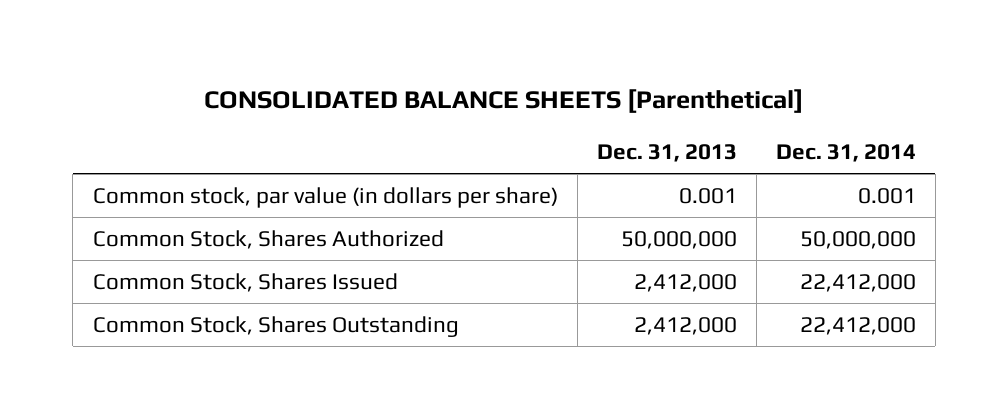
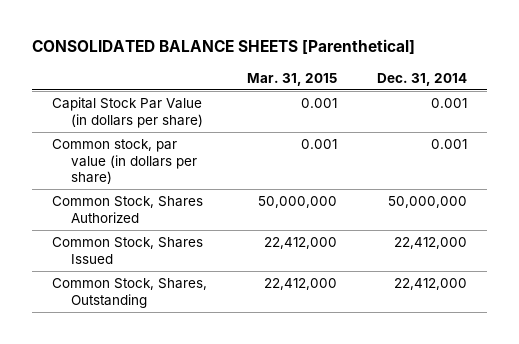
[596,143,737,162] Dec. 31, 2013 -> none
none -> [247,72,338,86] Mar. 31, 2015
none -> [51,96,203,128] Capital Stock Par Value (in dollars per share)
[92,315,459,337] Common Stock, Shares Outstanding -> [51,277,207,308] Common Stock, Shares, Outstanding

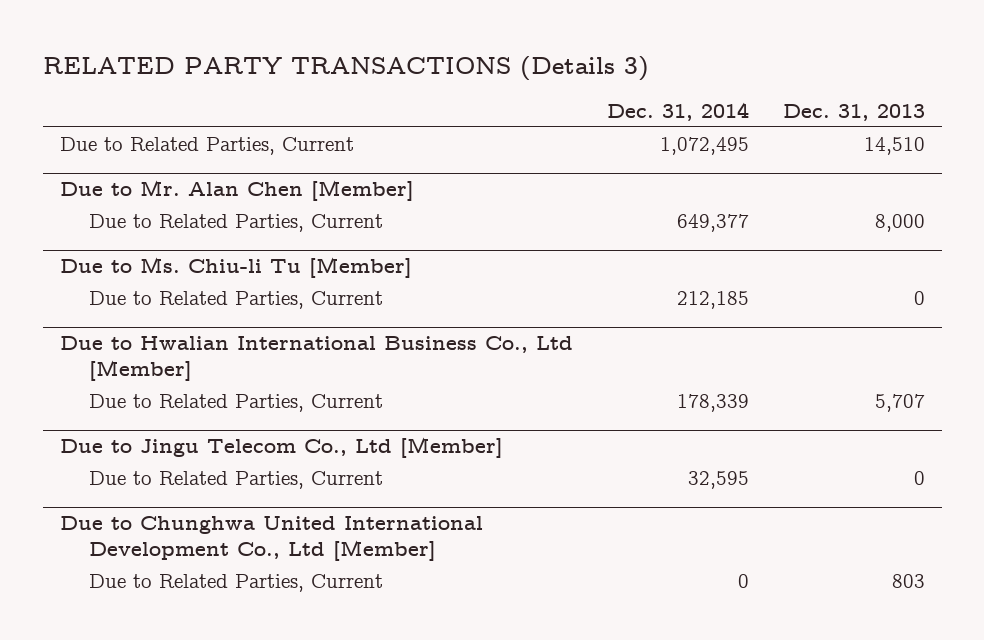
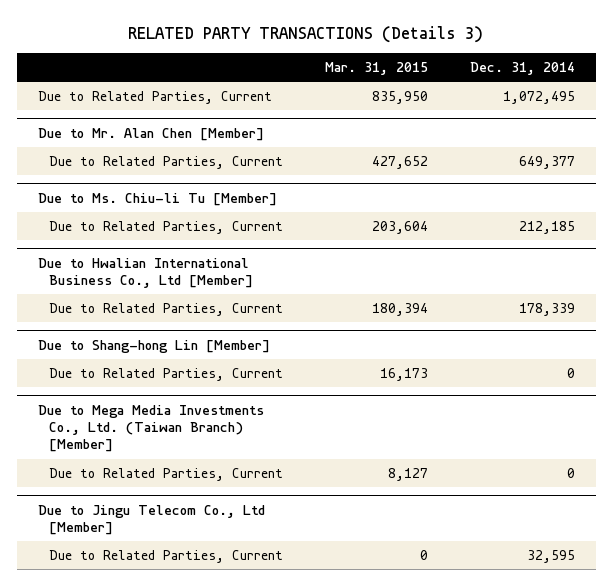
[782,103,925,121] Dec. 31, 2013 -> none
none -> [324,62,428,76] Mar. 31, 2015
none -> [37,339,270,353] Due to Shang-hong Lin [Member]
none -> [48,367,283,381] Due to Related Parties, Current
none -> [37,404,264,453] Due to Mega Media Investments Co., Ltd. (Taiwan Branch) [Member]
none -> [48,467,283,481] Due to Related Parties, Current
[59,516,483,562] Due to Chunghwa United International Development Co., Ltd [Member] -> none
[89,573,384,592] Due to Related Parties, Current -> none

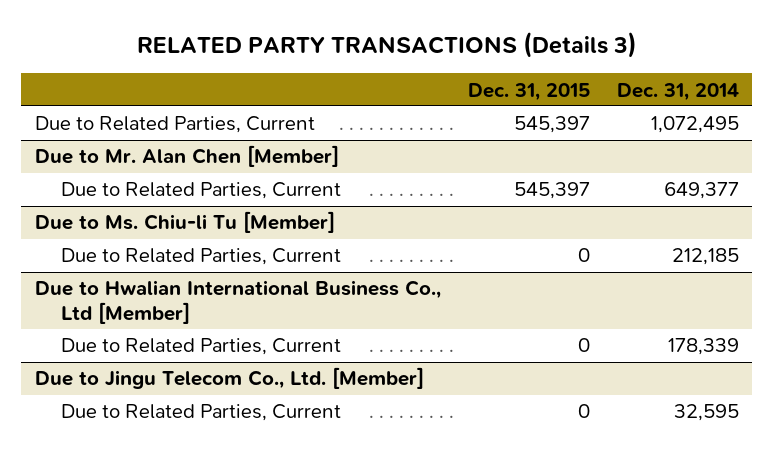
[324,62,428,76] Mar. 31, 2015 -> none
none -> [467,82,590,101] Dec. 31, 2015
[37,339,270,353] Due to Shang-hong Lin [Member] -> none
[48,367,283,381] Due to Related Parties, Current -> none
[37,404,264,453] Due to Mega Media Investments Co., Ltd. (Taiwan Branch) [Member] -> none
[48,467,283,481] Due to Related Parties, Current -> none
[37,504,265,536] Due to Jingu Telecom Co., Ltd [Member] -> [34,367,424,390] Due to Jingu Telecom Co., Ltd. [Member]

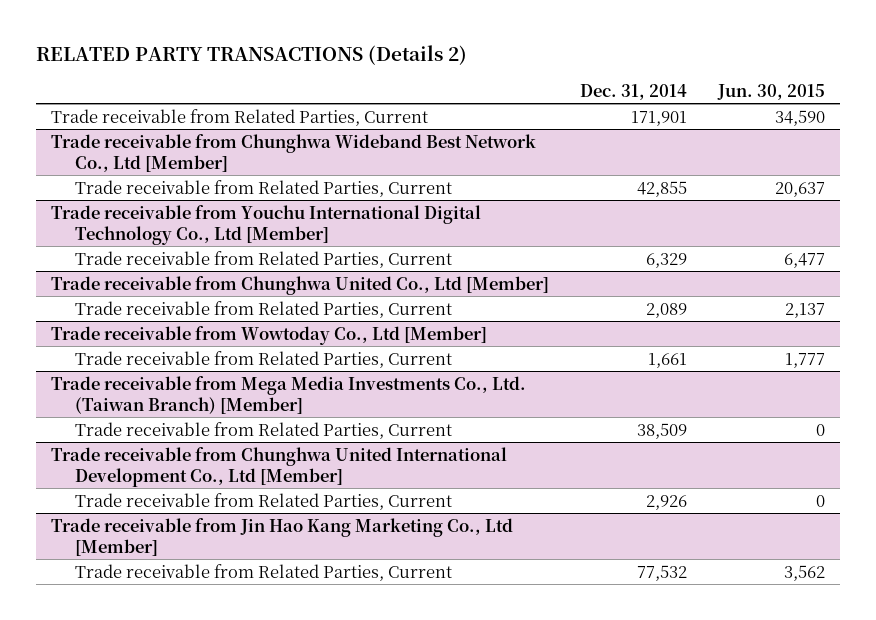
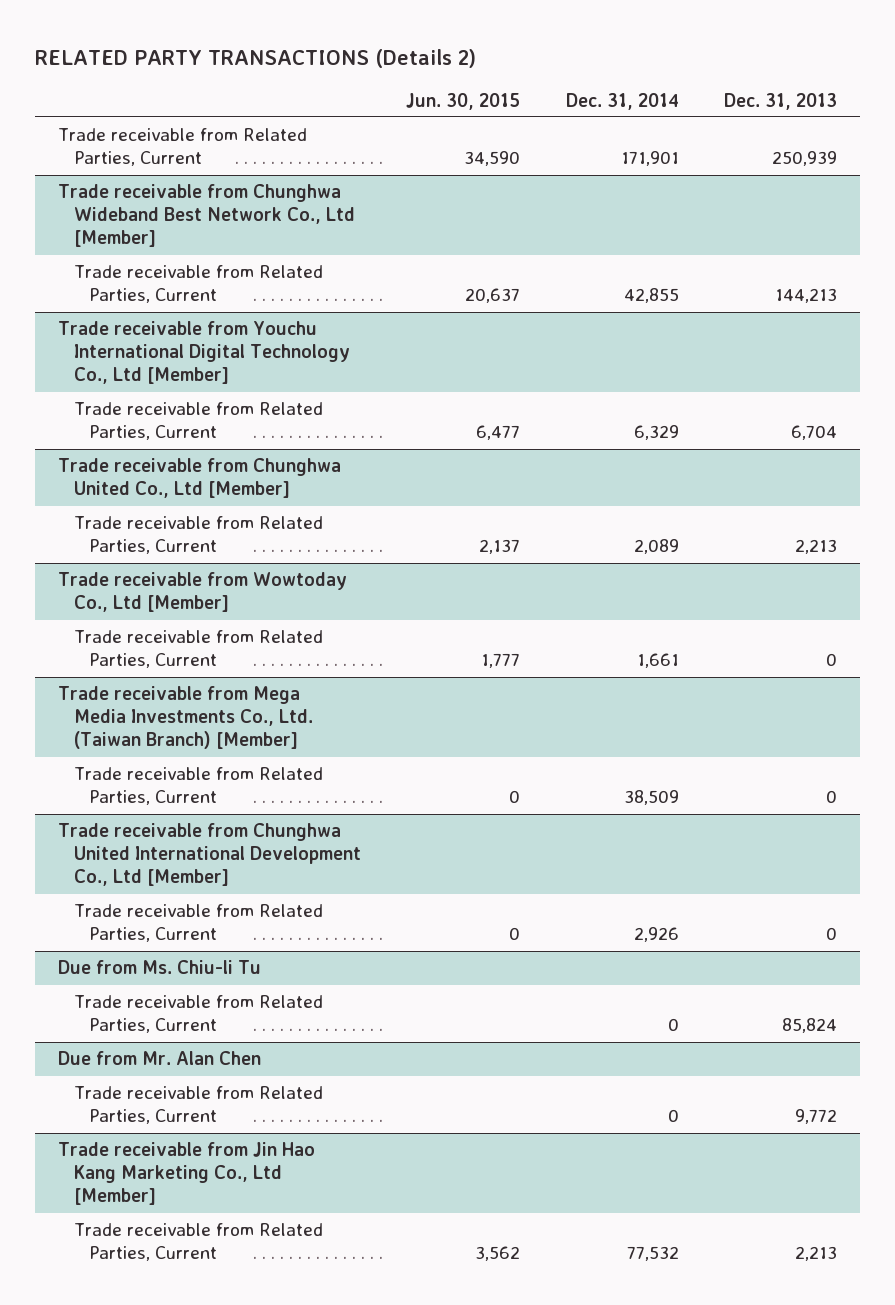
none -> [723,92,837,110] Dec. 31, 2013
none -> [58,960,262,975] Due from Ms. Chiu-li Tu
none -> [73,995,323,1034] Trade receivable from Related Parties, Current
none -> [58,1051,262,1066] Due from Mr. Alan Chen
none -> [73,1086,323,1125] Trade receivable from Related Parties, Current

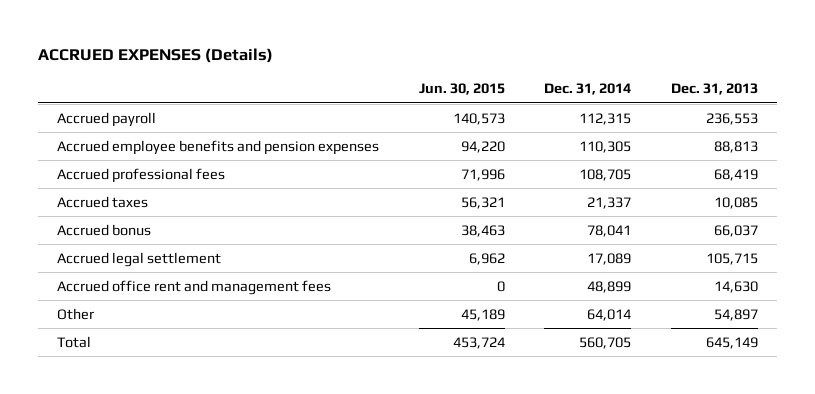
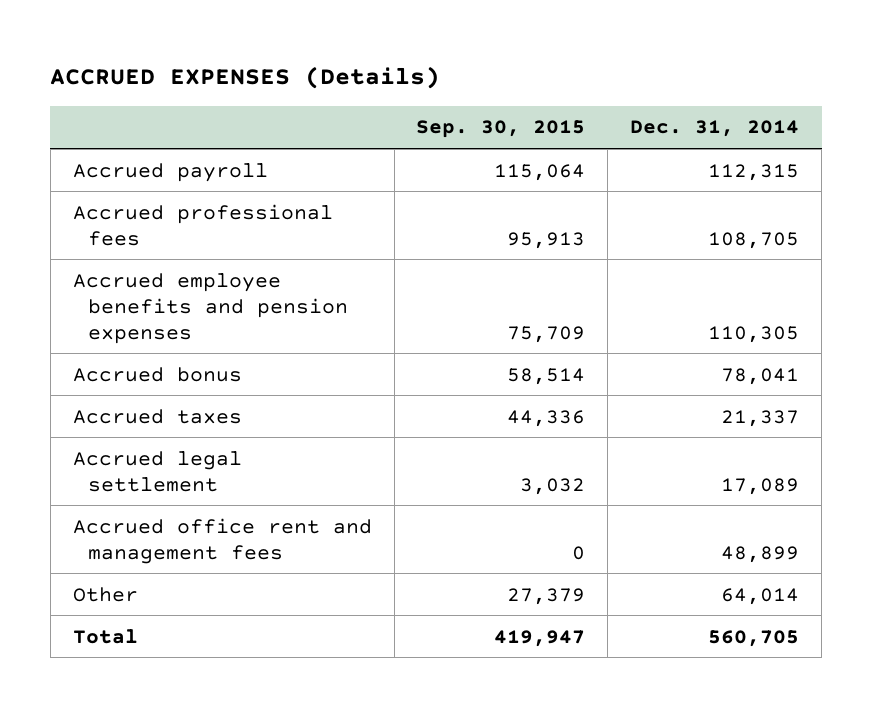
[418,83,505,96] Jun. 30, 2015 -> none
[670,83,758,96] Dec. 31, 2013 -> none
none -> [416,120,586,139] Sep. 30, 2015
[57,139,380,155] Accrued employee benefits and pension expenses -> [72,272,349,344] Accrued employee benefits and pension expenses
[57,195,149,208] Accrued taxes -> [72,408,242,424] Accrued taxes

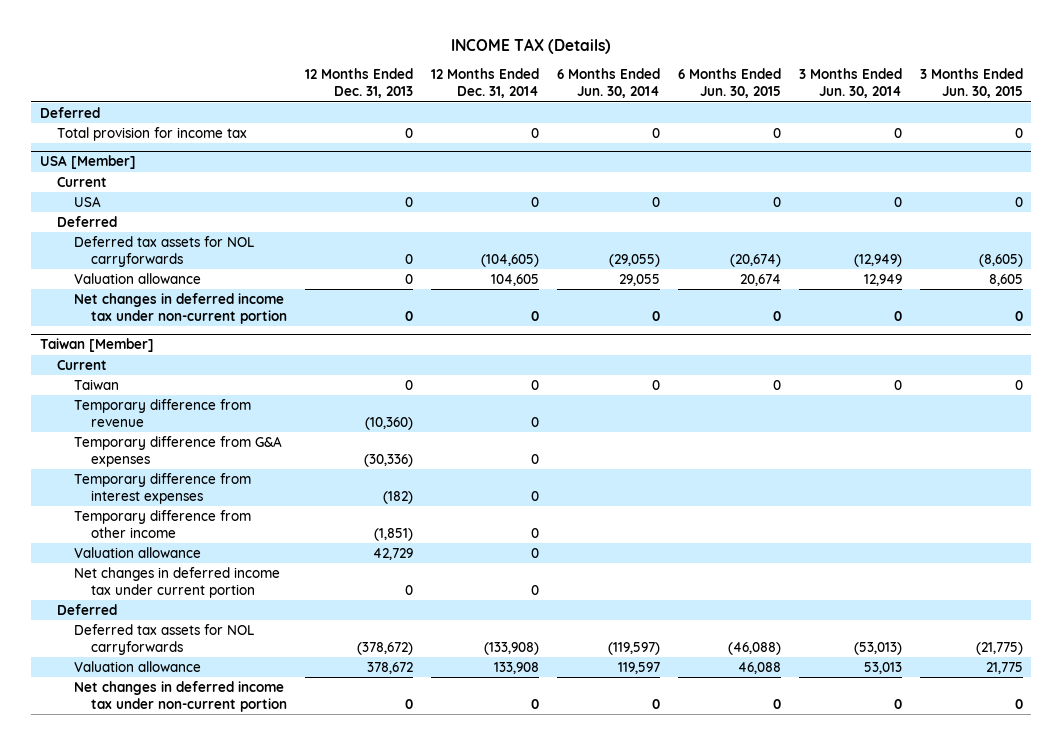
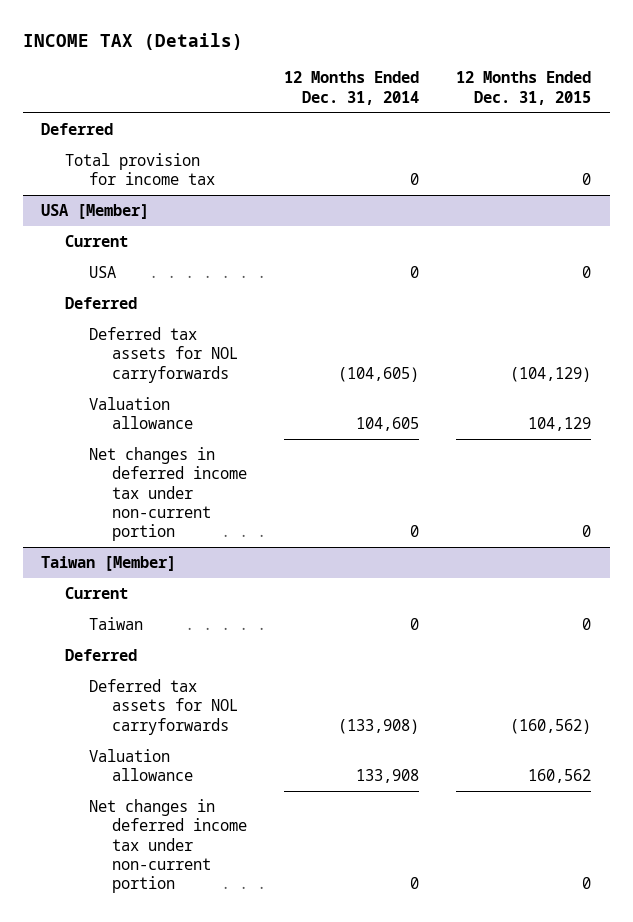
[304,68,413,99] 12 Months Ended Dec. 31, 2013 -> none
[556,68,660,99] 6 Months Ended Jun. 30, 2014 -> none
[677,68,781,99] 6 Months Ended Jun. 30, 2015 -> none
[798,68,902,99] 3 Months Ended Jun. 30, 2014 -> none
[919,68,1023,99] 3 Months Ended Jun. 30, 2015 -> none
none -> [456,71,592,105] 12 Months Ended Dec. 31, 2015
[73,398,251,427] Temporary difference from revenue -> none
[73,435,282,467] Temporary difference from G&A expenses -> none
[73,472,251,504] Temporary difference from interest expenses -> none
[73,509,251,538] Temporary difference from other income -> none
[73,546,201,558] Valuation allowance -> none
[73,566,280,598] Net changes in deferred income tax under current portion -> none

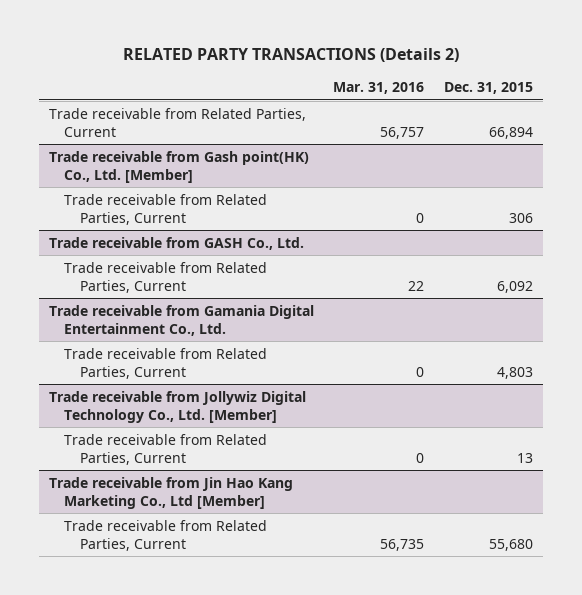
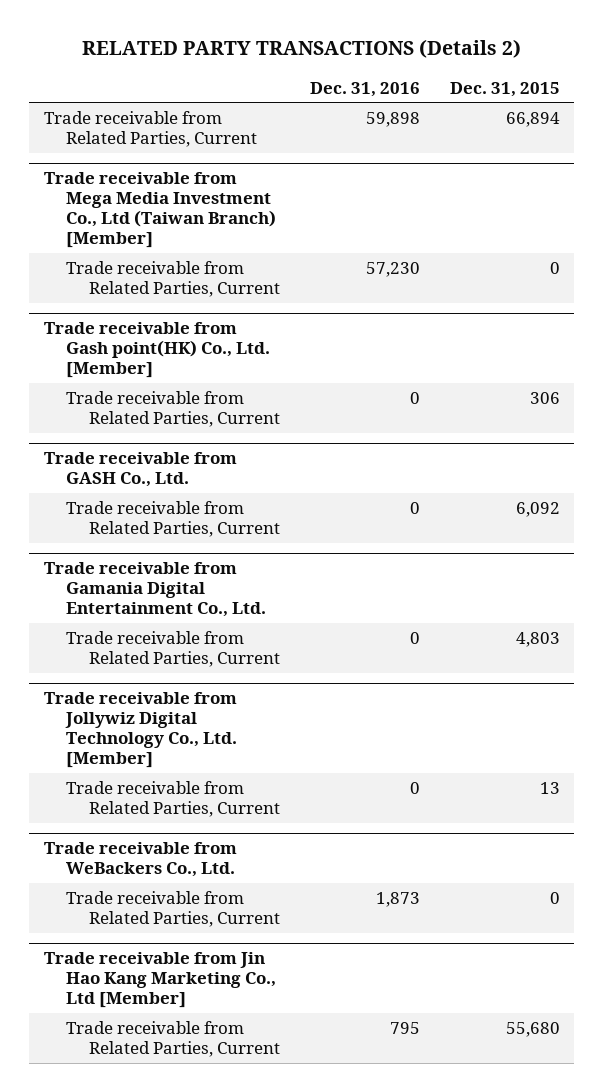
[333,81,425,94] Mar. 31, 2016 -> none
none -> [309,81,420,97] Dec. 31, 2016
none -> [43,171,277,249] Trade receivable from Mega Media Investment Co., Ltd (Taiwan Branch) [Member]
none -> [66,260,281,298] Trade receivable from Related Parties, Current
none -> [43,841,237,878] Trade receivable from WeBackers Co., Ltd.
none -> [66,890,281,928] Trade receivable from Related Parties, Current

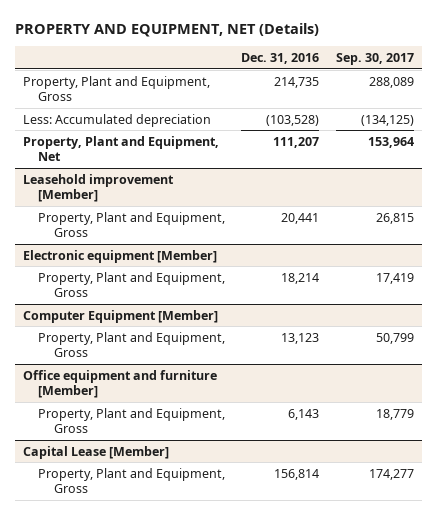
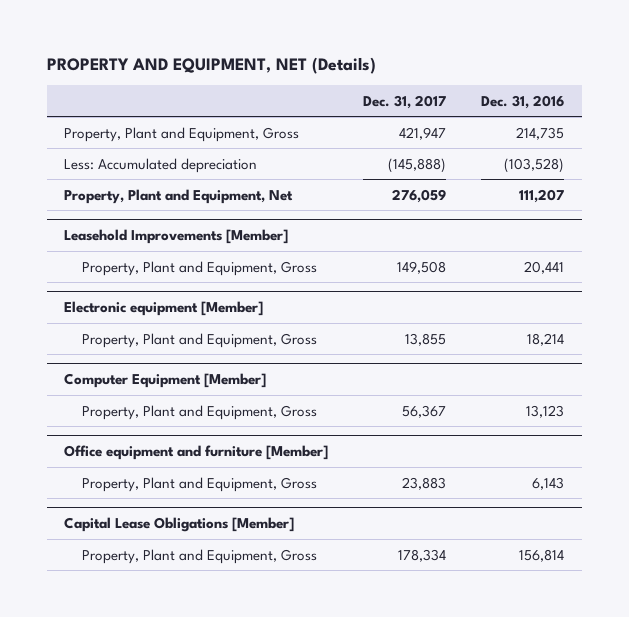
[335,52,414,65] Sep. 30, 2017 -> none
none -> [363,94,447,109] Dec. 31, 2017
[22,173,174,203] Leasehold improvement [Member] -> [64,229,289,245] Leasehold Improvements [Member]
[22,445,169,459] Capital Lease [Member] -> [64,517,295,533] Capital Lease Obligations [Member]

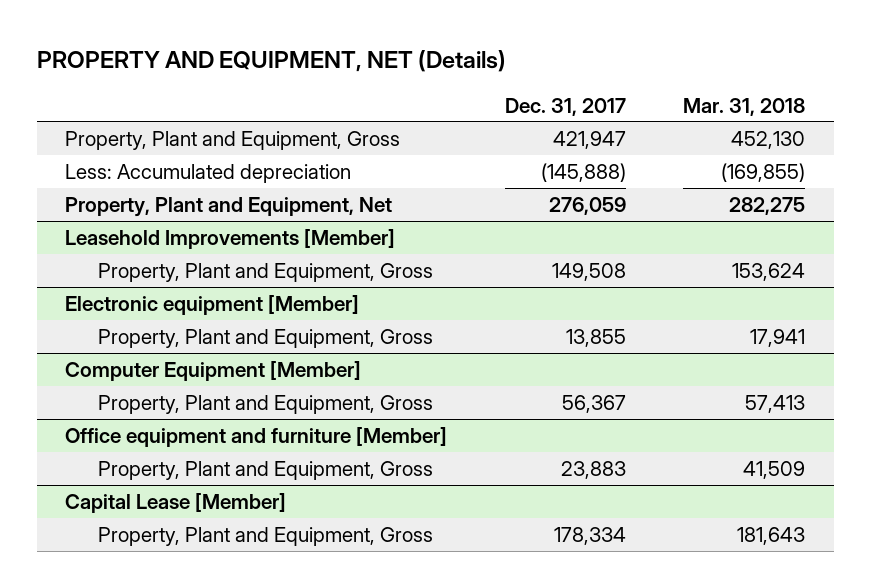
[481,94,565,109] Dec. 31, 2016 -> none
none -> [682,97,805,116] Mar. 31, 2018
[64,517,295,533] Capital Lease Obligations [Member] -> [65,492,287,513] Capital Lease [Member]

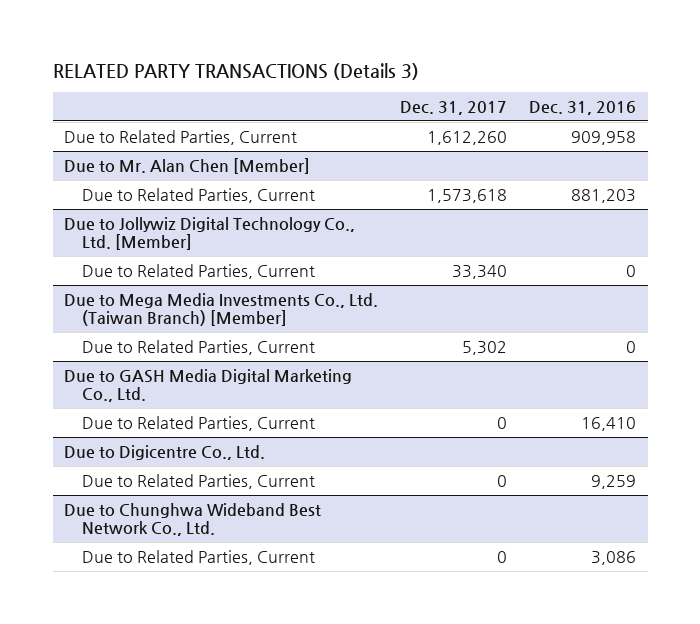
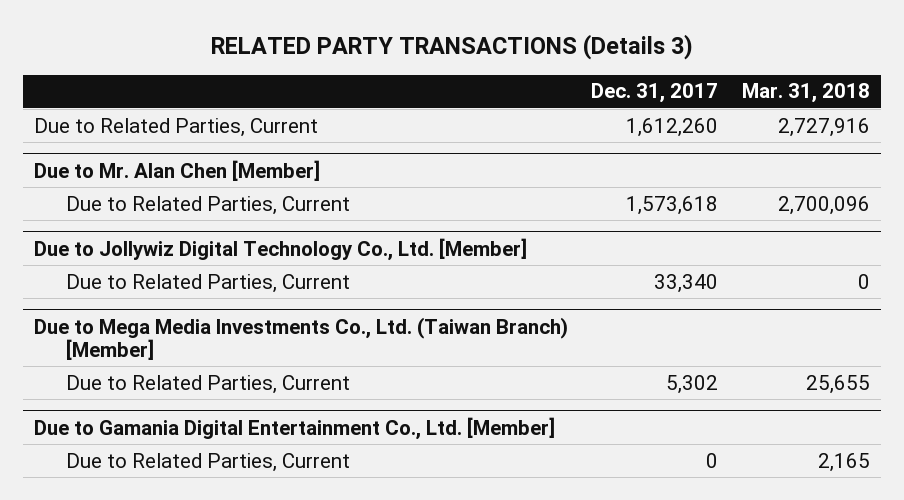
[529,100,637,115] Dec. 31, 2016 -> none
none -> [741,83,870,104] Mar. 31, 2018
[63,368,352,403] Due to GASH Media Digital Marketing Co., Ltd. -> none
[82,415,316,431] Due to Related Parties, Current -> none
[63,444,265,460] Due to Digicentre Co., Ltd. -> none
[82,473,316,489] Due to Related Parties, Current -> none
[63,502,321,537] Due to Chunghwa Wideband Best Network Co., Ltd. -> none
none -> [34,416,556,440] Due to Gamania Digital Entertainment Co., Ltd. [Member]

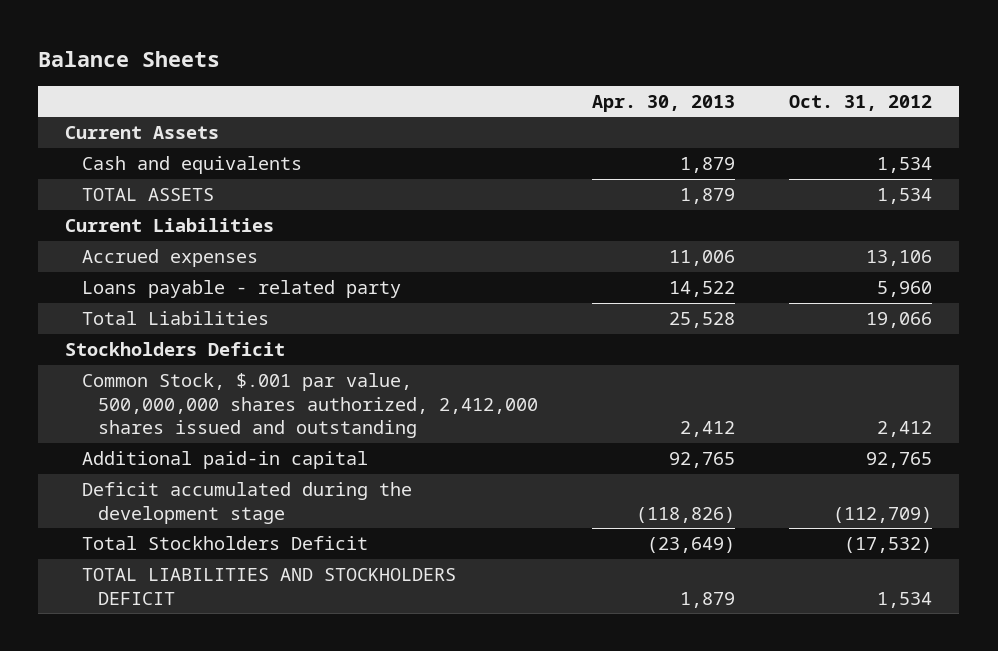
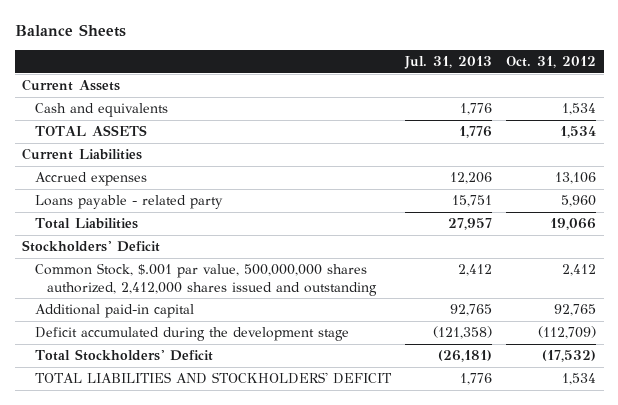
[591,94,735,112] Apr. 30, 2013 -> none
none -> [404,56,493,70] Jul. 31, 2013
[65,341,286,356] Stockholders Deficit -> [22,240,161,253] Stockholders' Deficit
[81,535,368,550] Total Stockholders Deficit -> [34,349,213,362] Total Stockholders' Deficit
[81,567,456,605] TOTAL LIABILITIES AND STOCKHOLDERS DEFICIT -> [34,372,392,385] TOTAL LIABILITIES AND STOCKHOLDERS' DEFICIT

